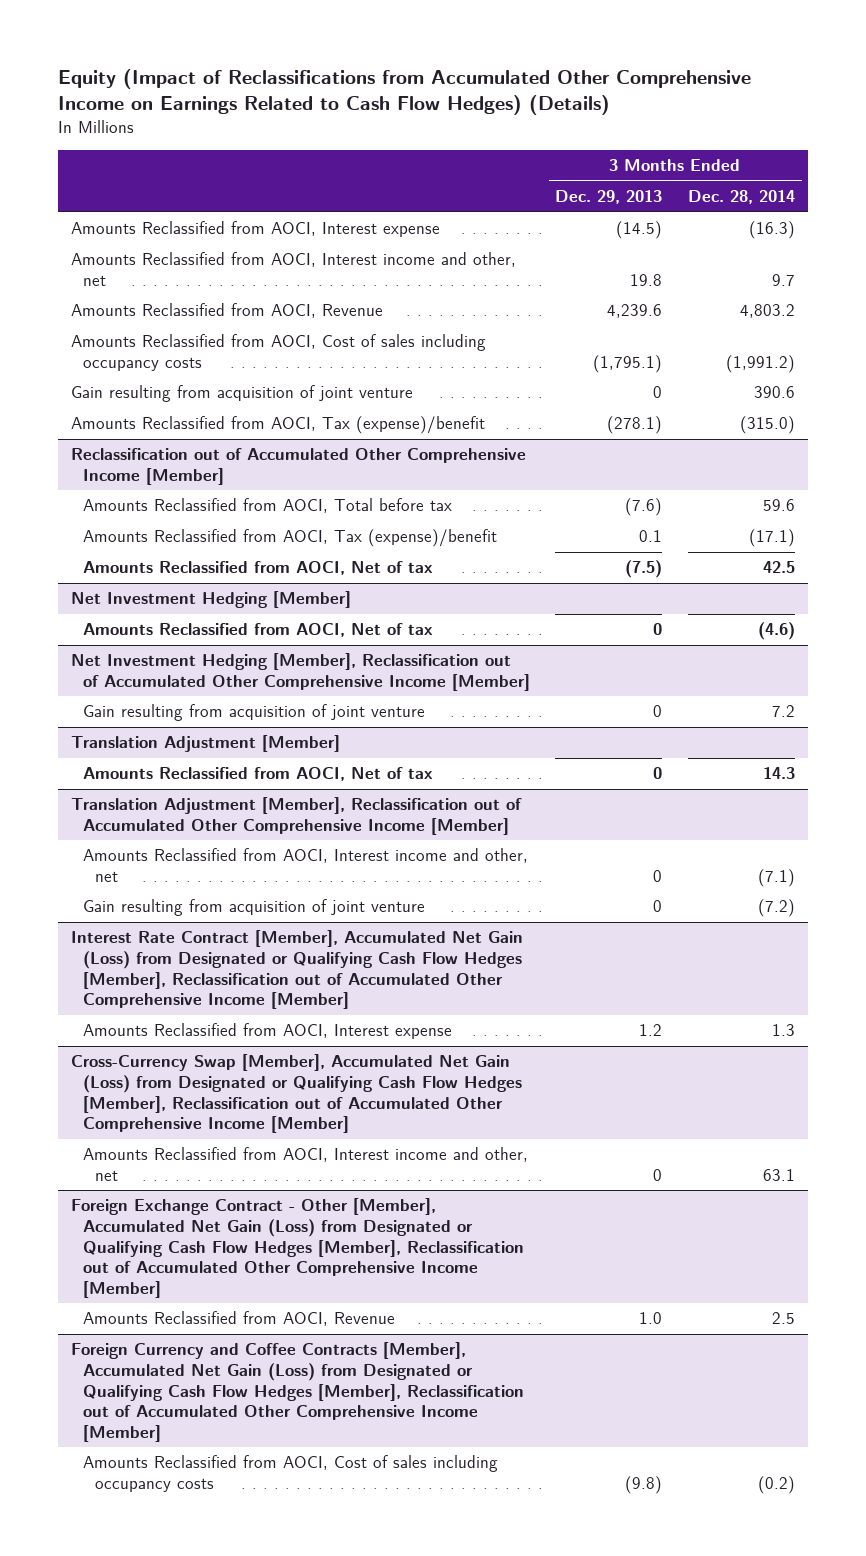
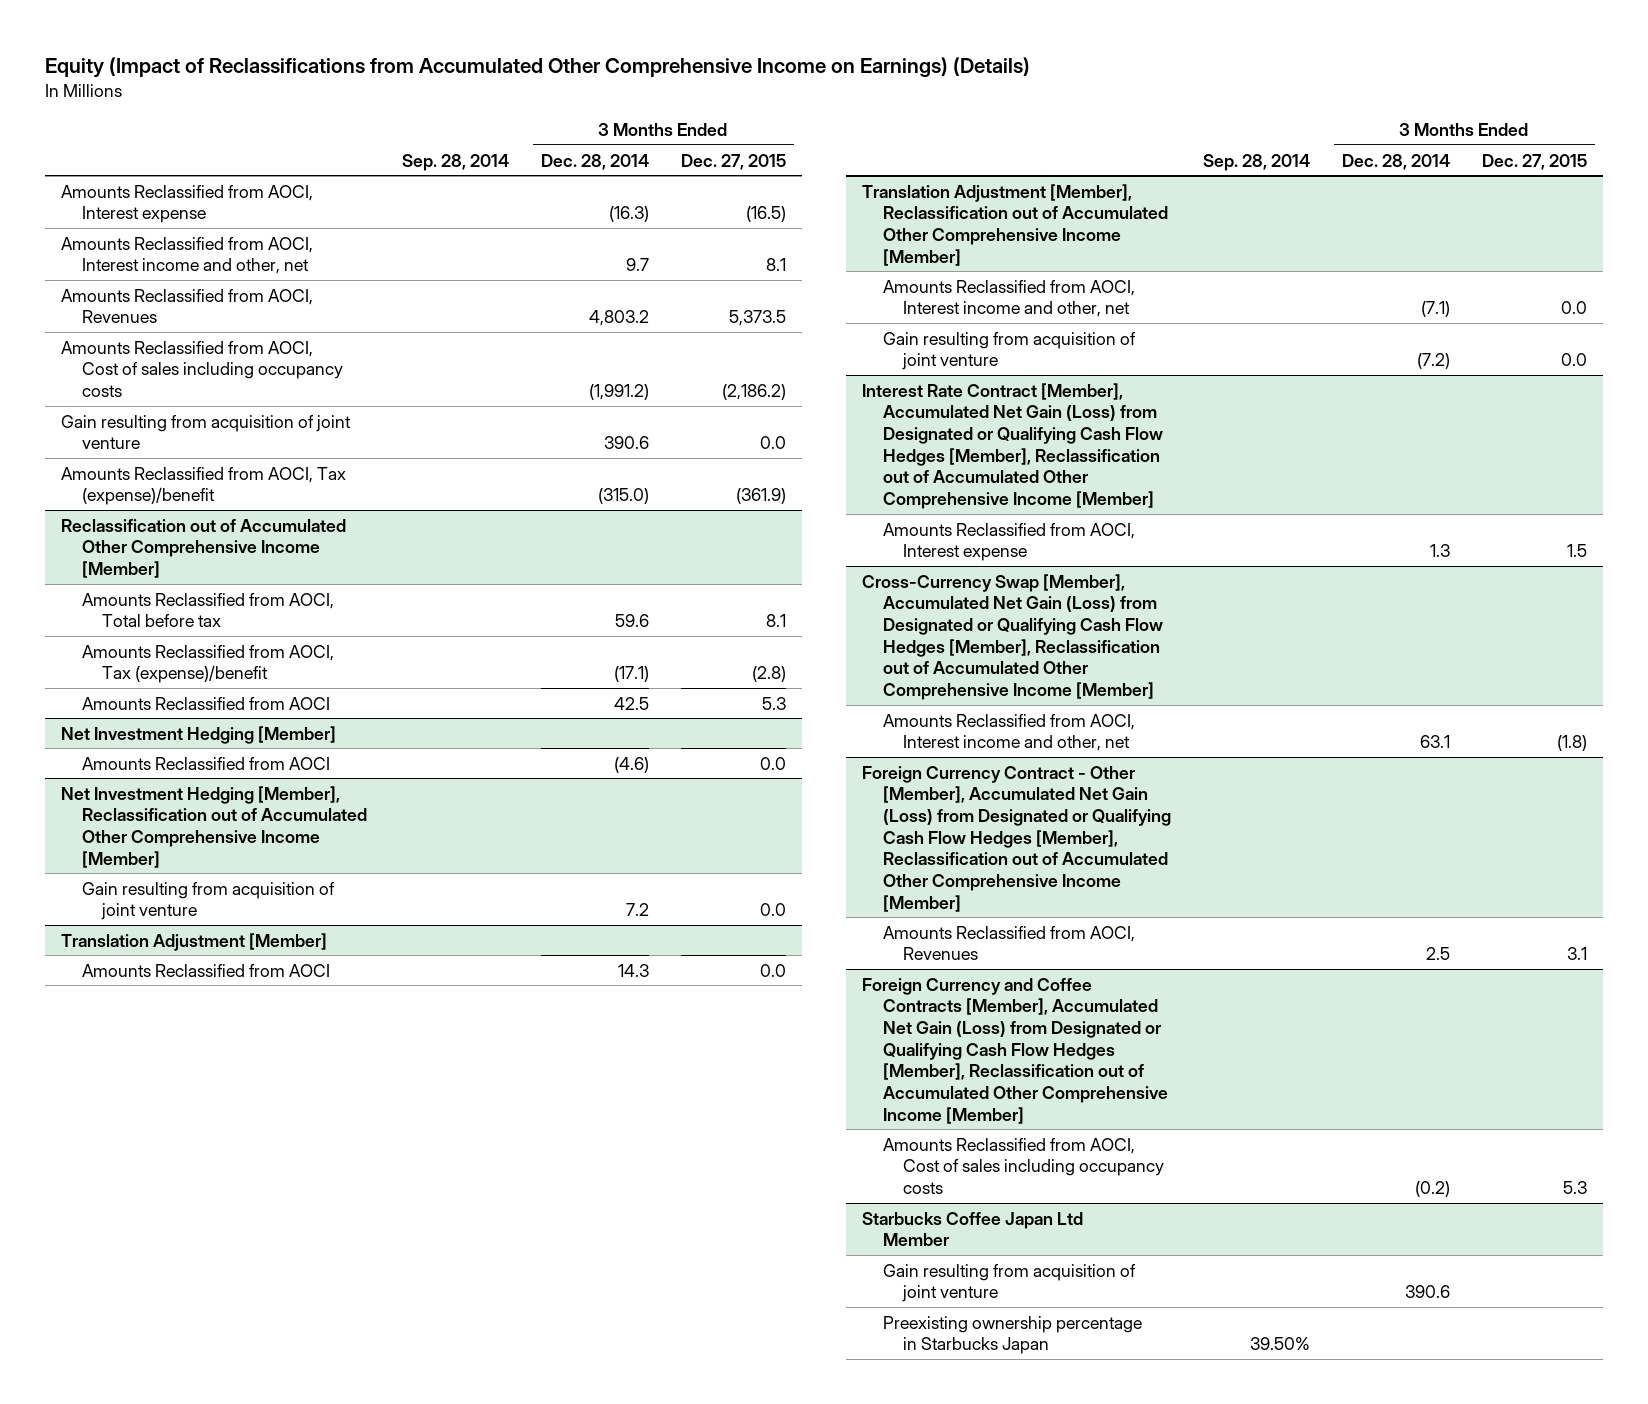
[57,68,751,116] Equity (Impact of Reclassifications from Accumulated Other Comprehensive Income on Earnings Related to Cash Flow Hedges) (Details) -> [45,56,1031,78] Equity (Impact of Reclassifications from Accumulated Other Comprehensive Income on Earnings) (Details)
[555,190,663,205] Dec. 29, 2013 -> none
none -> [401,153,509,171] Sep. 28, 2014
none -> [680,153,786,170] Dec. 27, 2015
[70,303,383,319] Amounts Reclassified from AOCI, Revenue -> [61,288,314,324] Amounts Reclassified from AOCI, Revenues
[82,561,433,576] Amounts Reclassified from AOCI, Net of tax -> [81,696,330,710] Amounts Reclassified from AOCI
[82,623,433,638] Amounts Reclassified from AOCI, Net of tax -> [81,756,330,770] Amounts Reclassified from AOCI
[82,767,433,782] Amounts Reclassified from AOCI, Net of tax -> [81,963,330,977] Amounts Reclassified from AOCI
[70,1198,524,1298] Foreign Exchange Contract - Other [Member], Accumulated Net Gain (Loss) from Designated or Qualifying Cash Flow Hedges [Member], Reclassification out of Accumulated Other Comprehensive Income [Member] -> [862,765,1171,912] Foreign Currency Contract - Other [Member], Accumulated Net Gain (Loss) from Designated or Qualifying Cash Flow Hedges [Member], Reclassification out of Accumulated Other Comprehensive Income [Member]
[82,1311,395,1327] Amounts Reclassified from AOCI, Revenue -> [882,925,1135,961] Amounts Reclassified from AOCI, Revenues
none -> [862,1211,1084,1247] Starbucks Coffee Japan Ltd Member
none -> [882,1263,1136,1303] Gain resulting from acquisition of joint venture
none -> [882,1315,1142,1355] Preexisting ownership percentage in Starbucks Japan

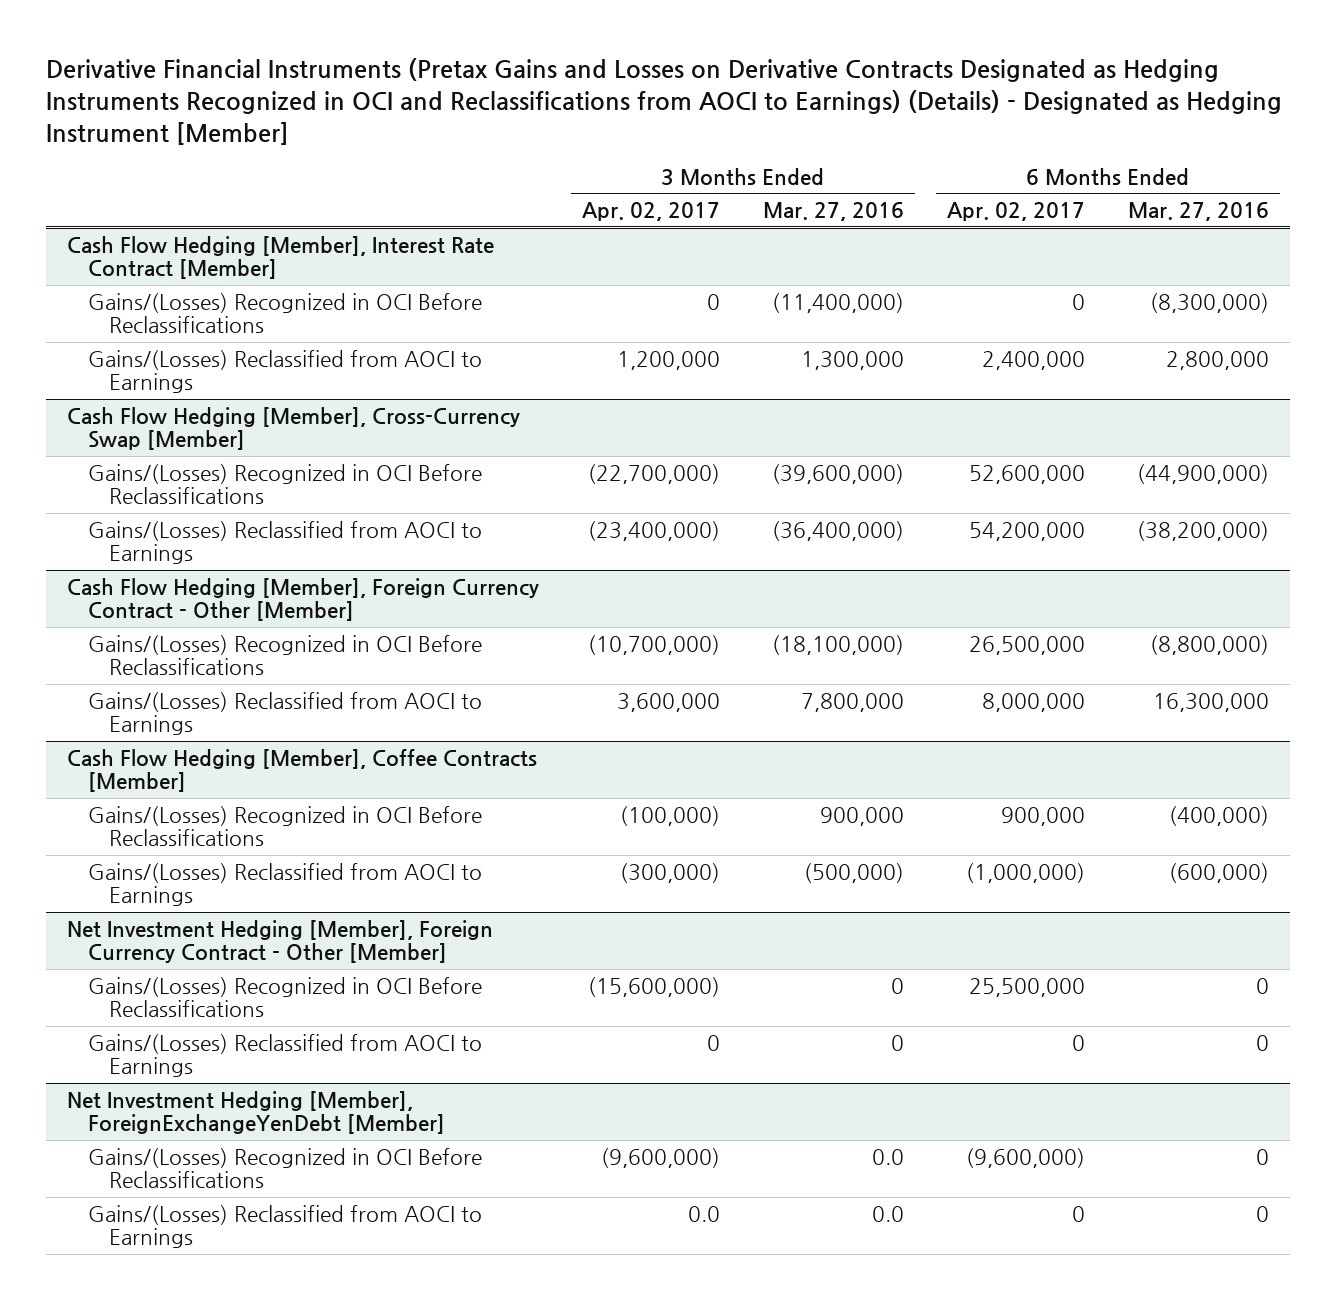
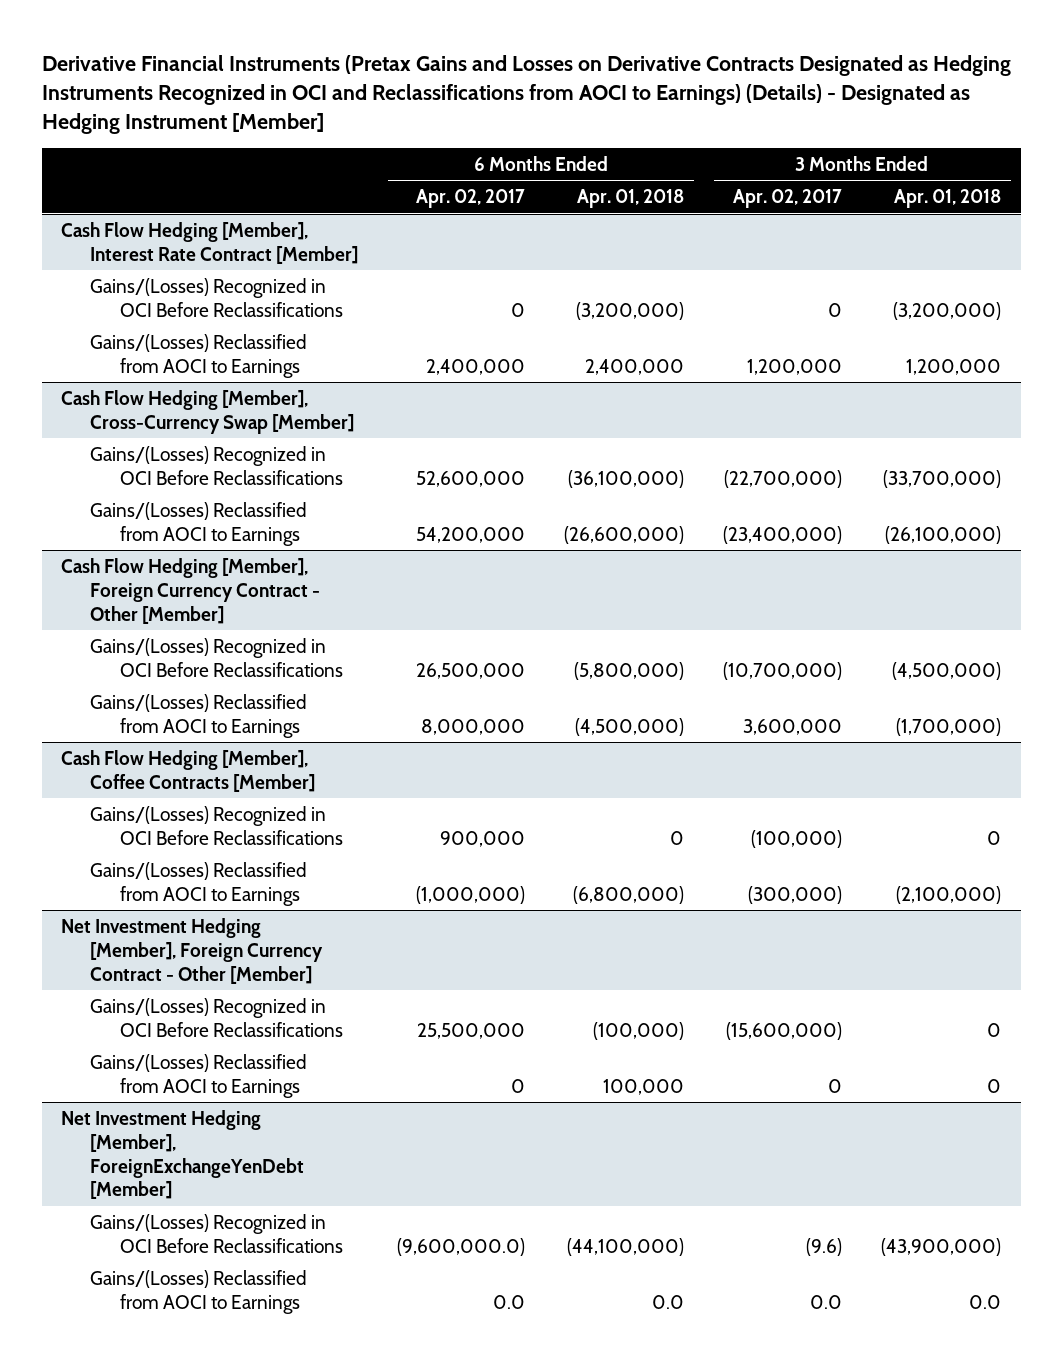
[763,202,905,222] Mar. 27, 2016 -> none
[1128,202,1270,222] Mar. 27, 2016 -> none
none -> [577,189,685,209] Apr. 01, 2018
none -> [894,189,1002,209] Apr. 01, 2018
[601,1147,721,1168] (9,600,000) -> [806,1237,843,1256] (9.6)
[966,1147,1086,1168] (9,600,000) -> [397,1237,526,1256] (9,600,000.0)
[1072,1205,1086,1222] 0 -> [493,1294,526,1309] 0.0

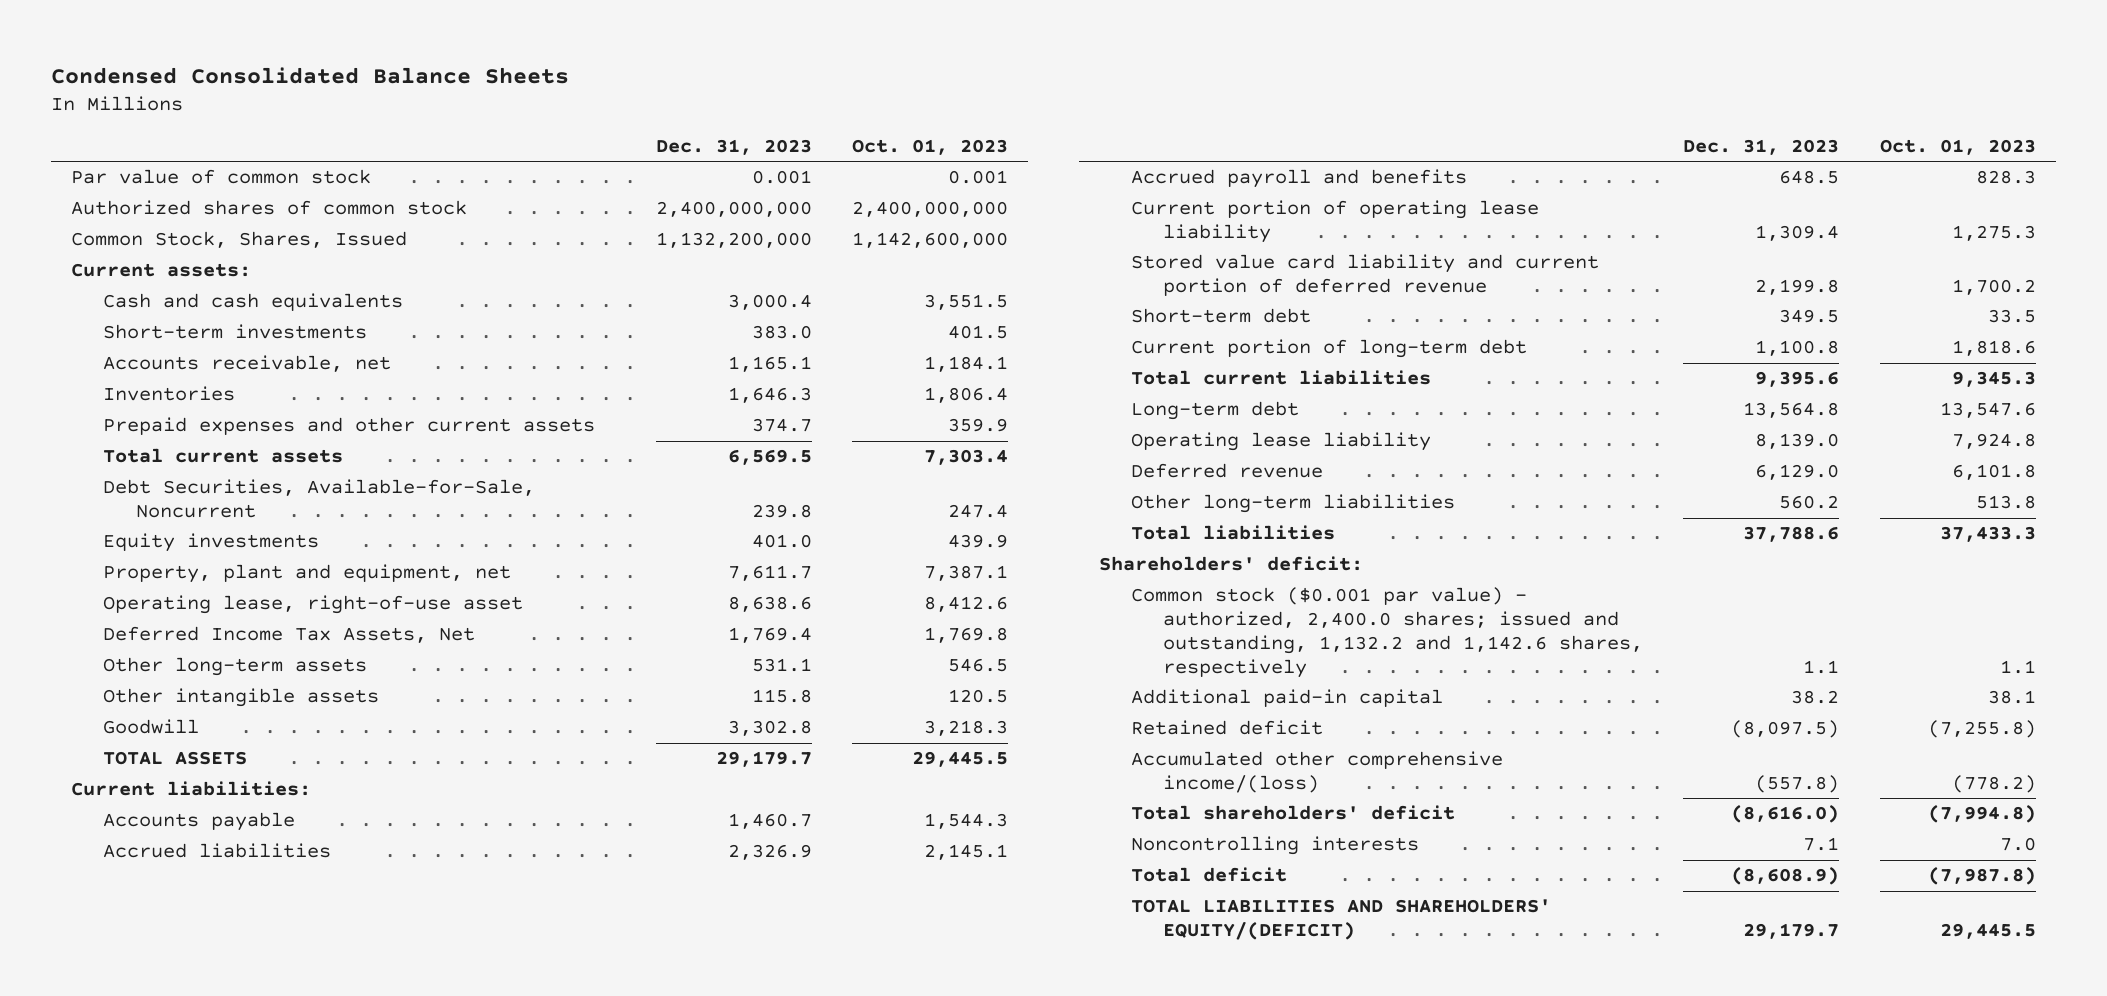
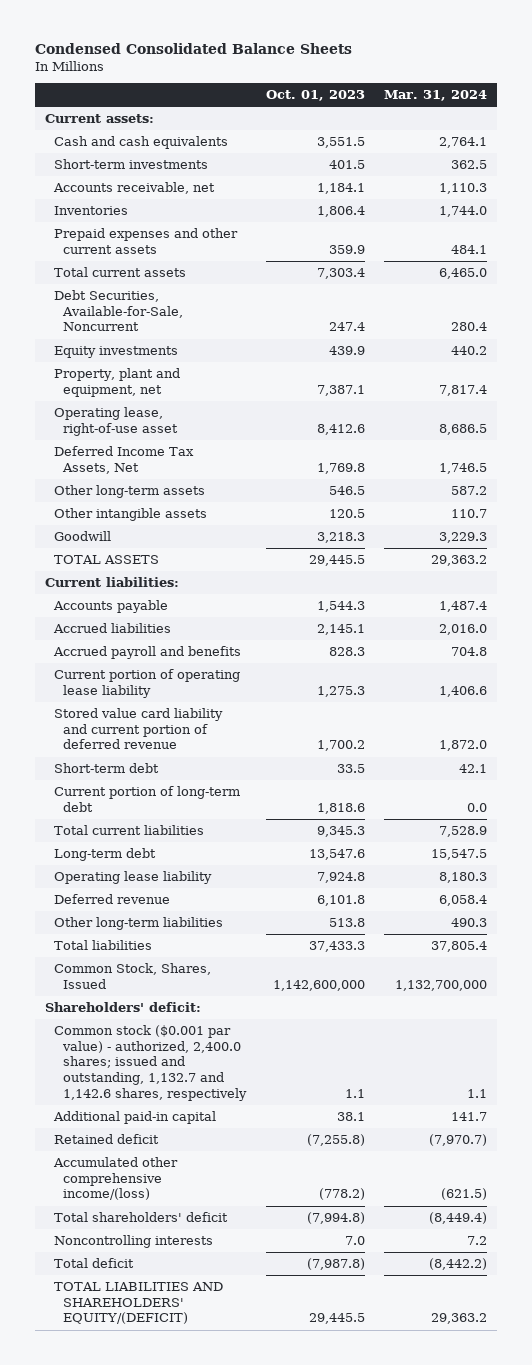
[655,138,812,155] Dec. 31, 2023 -> none
none -> [384,90,488,102] Mar. 31, 2024
[71,169,372,185] Par value of common stock -> none
[71,200,468,216] Authorized shares of common stock -> none
[71,231,408,249] Common Stock, Shares, Issued -> [53,963,211,989] Common Stock, Shares, Issued
[1131,587,1644,678] Common stock ($0.001 par value) - authorized, 2,400.0 shares; issued and outstanding, 1,132.2 and 1,142.6 shares, respectively -> [53,1025,247,1101] Common stock ($0.001 par value) - authorized, 2,400.0 shares; issued and outstanding, 1,132.7 and 1,142.6 shares, respectively

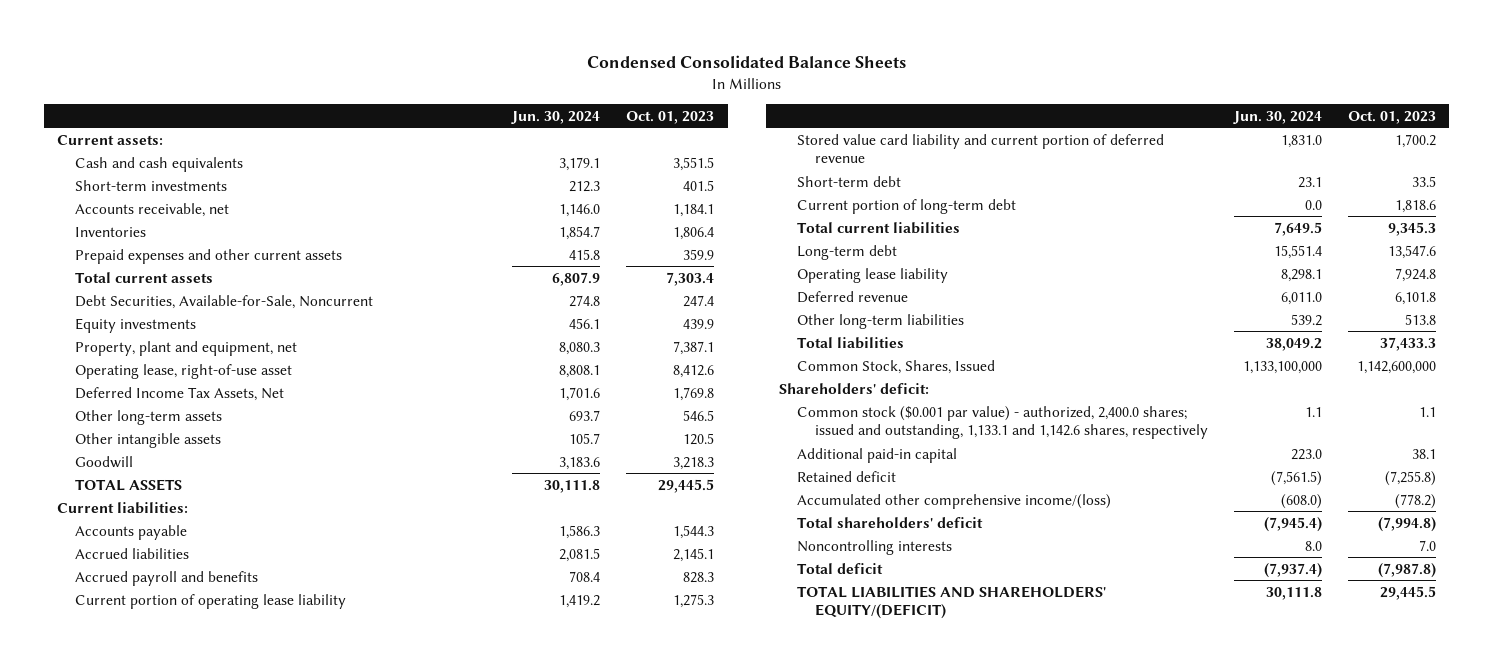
[384,90,488,102] Mar. 31, 2024 -> none
none -> [511,110,601,124] Jun. 30, 2024
[53,1025,247,1101] Common stock ($0.001 par value) - authorized, 2,400.0 shares; issued and outstanding, 1,132.7 and 1,142.6 shares, respectively -> [796,405,1208,440] Common stock ($0.001 par value) - authorized, 2,400.0 shares; issued and outstanding, 1,133.1 and 1,142.6 shares, respectively

